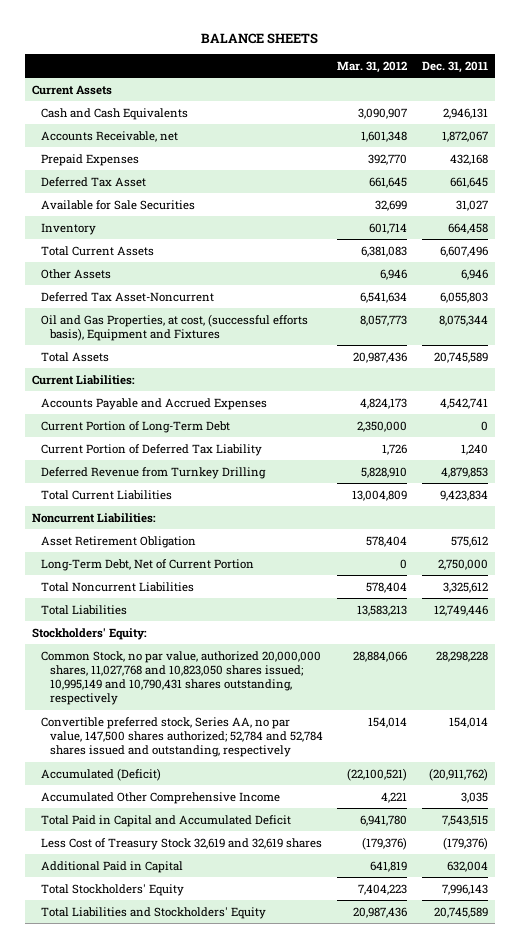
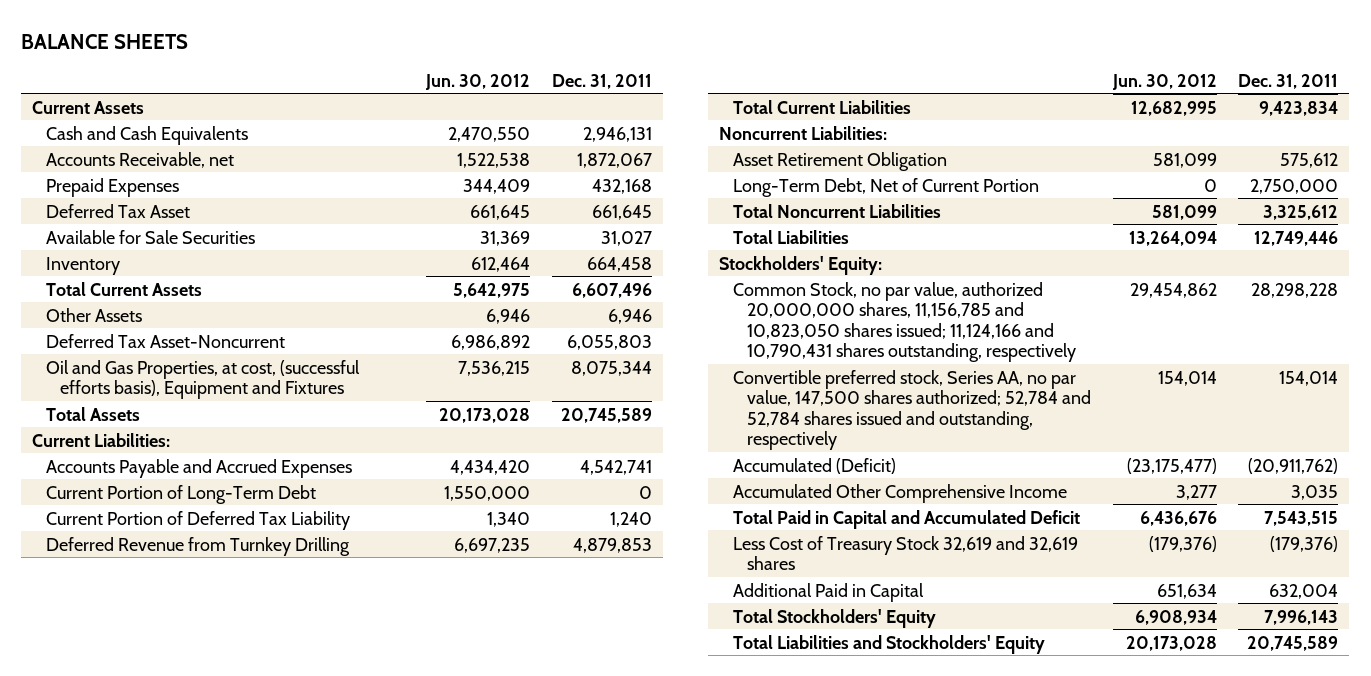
[337,60,408,73] Mar. 31, 2012 -> none
none -> [425,73,531,90] Jun. 30, 2012
[41,650,322,706] Common Stock, no par value, authorized 20,000,000 shares, 11,027,768 and 10,823,050 shares issued; 10,995,149 and 10,790,431 shares outstanding, respectively -> [732,281,1076,363] Common Stock, no par value, authorized 20,000,000 shares, 11,156,785 and 10,823,050 shares issued; 11,124,166 and 10,790,431 shares outstanding, respectively

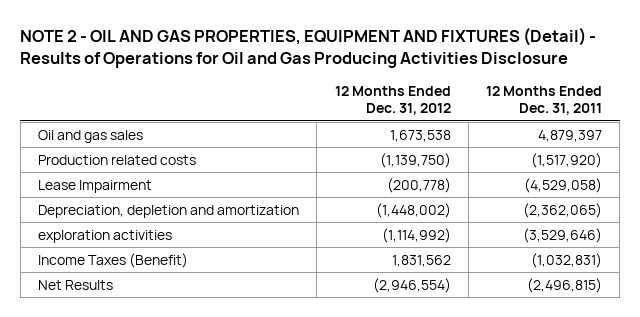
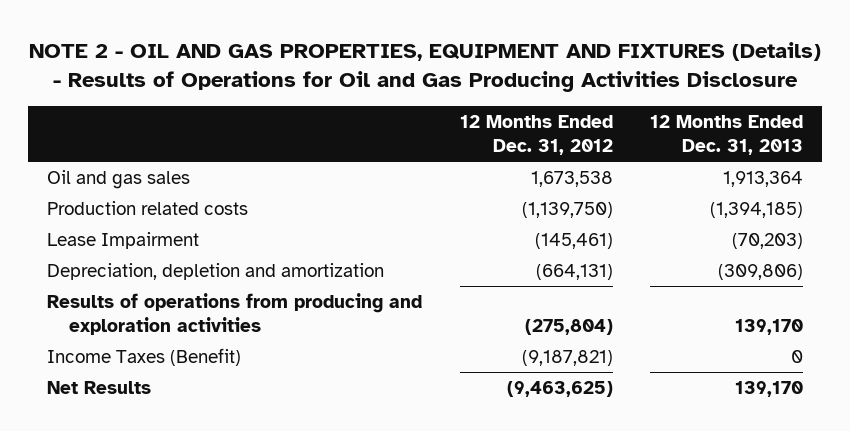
[20,27,597,69] NOTE 2 - OIL AND GAS PROPERTIES, EQUIPMENT AND FIXTURES (Detail) - Results of Operations for Oil and Gas Producing Activities Disclosure -> [29,41,822,92] NOTE 2 - OIL AND GAS PROPERTIES, EQUIPMENT AND FIXTURES (Details) - Results of Operations for Oil and Gas Producing Activities Disclosure
[486,85,603,116] 12 Months Ended Dec. 31, 2011 -> none
none -> [650,114,804,156] 12 Months Ended Dec. 31, 2013
[386,177,451,193] (200,778) -> [534,232,613,249] (145,461)
[375,202,451,218] (1,448,002) -> [535,263,613,280] (664,131)
[38,229,173,243] exploration activities -> [46,292,422,336] Results of operations from producing and exploration activities
[381,227,451,243] (1,114,992) -> [524,319,613,336] (275,804)
[391,254,451,267] 1,831,562 -> [521,349,613,366] (9,187,821)
[372,277,451,293] (2,946,554) -> [506,380,613,397] (9,463,625)

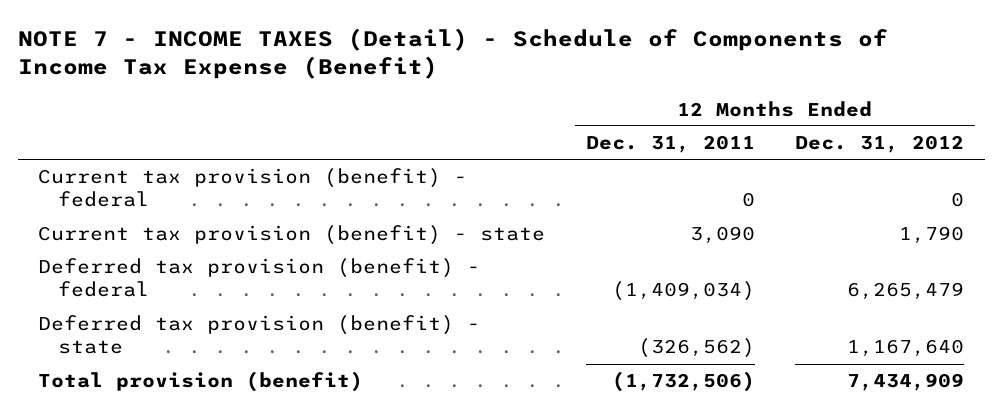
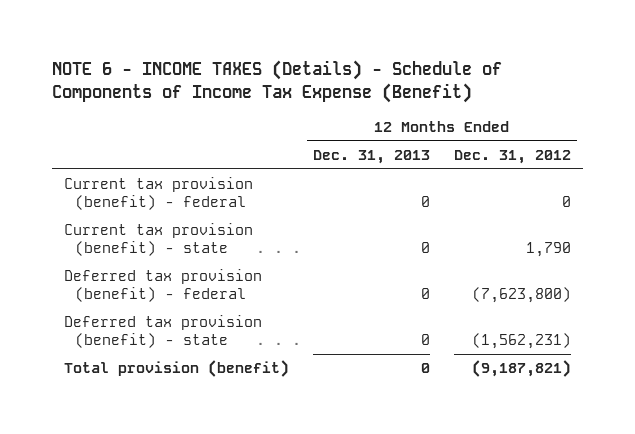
[17,27,888,80] NOTE 7 - INCOME TAXES (Detail) - Schedule of Components of Income Tax Expense (Benefit) -> [51,59,502,103] NOTE 6 - INCOME TAXES (Details) - Schedule of Components of Income Tax Expense (Benefit)
[585,134,755,153] Dec. 31, 2011 -> none
none -> [312,149,430,164] Dec. 31, 2013
[847,282,965,301] 6,265,479 -> [472,286,572,303] (7,623,800)
[847,339,965,358] 1,167,640 -> [472,332,572,349] (1,562,231)
[847,372,965,391] 7,434,909 -> [472,360,572,378] (9,187,821)

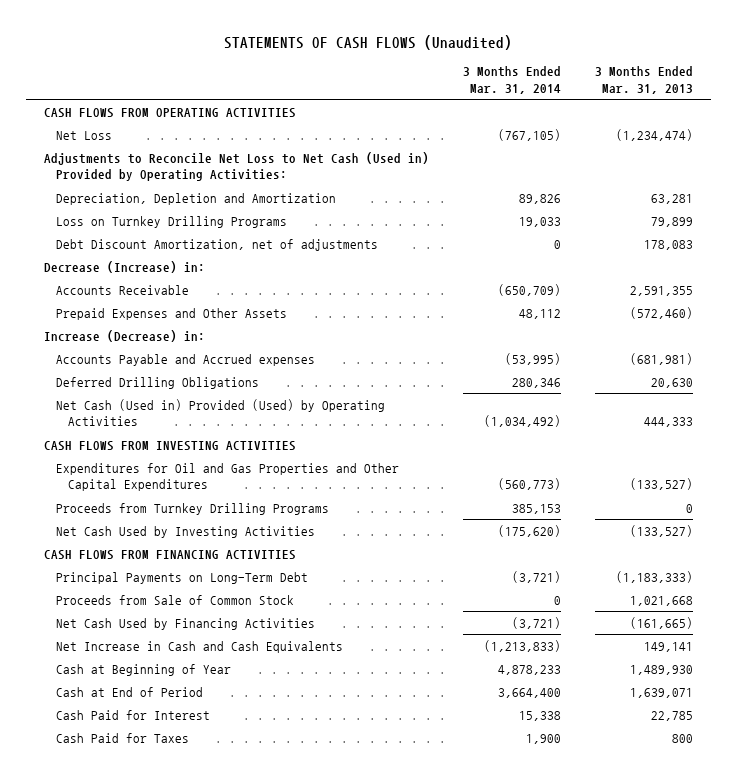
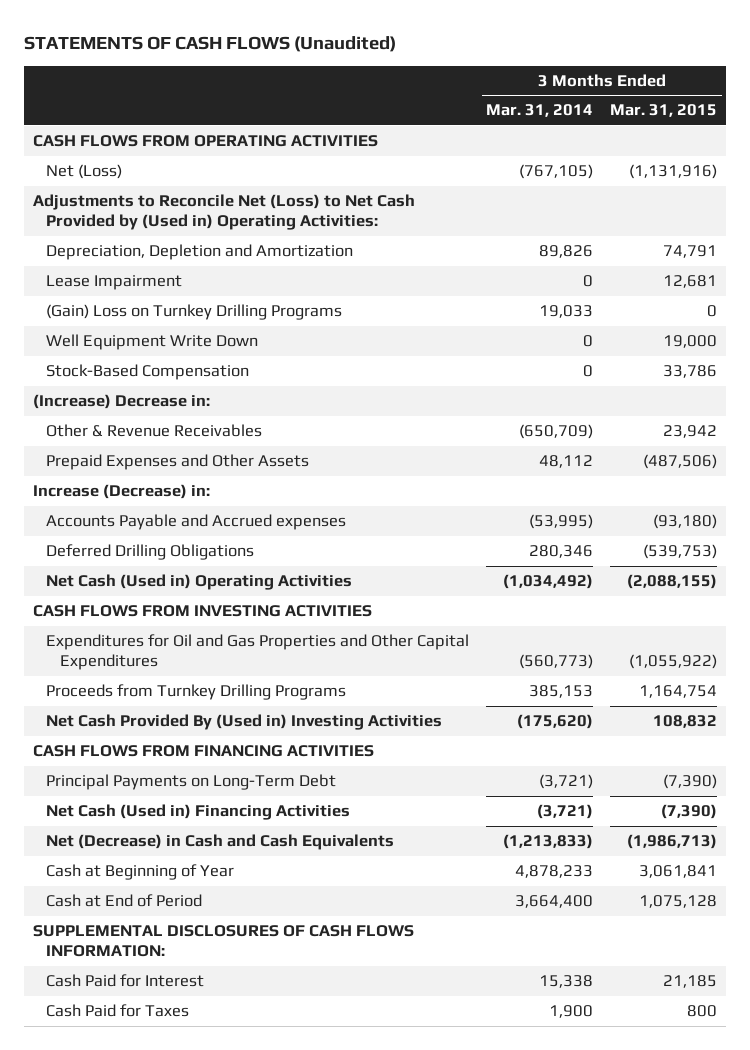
[595,66,694,95] 3 Months Ended Mar. 31, 2013 -> none
none -> [610,104,718,118] Mar. 31, 2015
[55,130,112,140] Net Loss -> [46,164,123,180] Net (Loss)
[43,151,429,182] Adjustments to Reconcile Net Loss to Net Cash (Used in) Provided by Operating Activities: -> [32,194,415,231] Adjustments to Reconcile Net (Loss) to Net Cash Provided by (Used in) Operating Activities:
[55,238,378,251] Debt Discount Amortization, net of adjustments -> none
none -> [46,275,183,291] Lease Impairment
[55,215,287,228] Loss on Turnkey Drilling Programs -> [46,304,343,321] (Gain) Loss on Turnkey Drilling Programs
none -> [46,334,259,351] Well Equipment Write Down
none -> [46,364,250,381] Stock-Based Compensation
[43,260,205,273] Decrease (Increase) in: -> [32,394,210,410] (Increase) Decrease in:
[55,284,189,295] Accounts Receivable -> [46,424,263,438] Other & Revenue Receivables
[55,398,385,427] Net Cash (Used in) Provided (Used) by Operating Activities -> [46,574,353,591] Net Cash (Used in) Operating Activities
[55,525,315,538] Net Cash Used by Investing Activities -> [46,714,443,731] Net Cash Provided By (Used in) Investing Activities
[55,594,294,605] Proceeds from Sale of Common Stock -> none
[55,617,315,630] Net Cash Used by Financing Activities -> [46,804,351,821] Net Cash (Used in) Financing Activities
[55,640,343,653] Net Increase in Cash and Cash Equivalents -> [46,834,395,851] Net (Decrease) in Cash and Cash Equivalents
none -> [32,925,414,958] SUPPLEMENTAL DISCLOSURES OF CASH FLOWS INFORMATION:

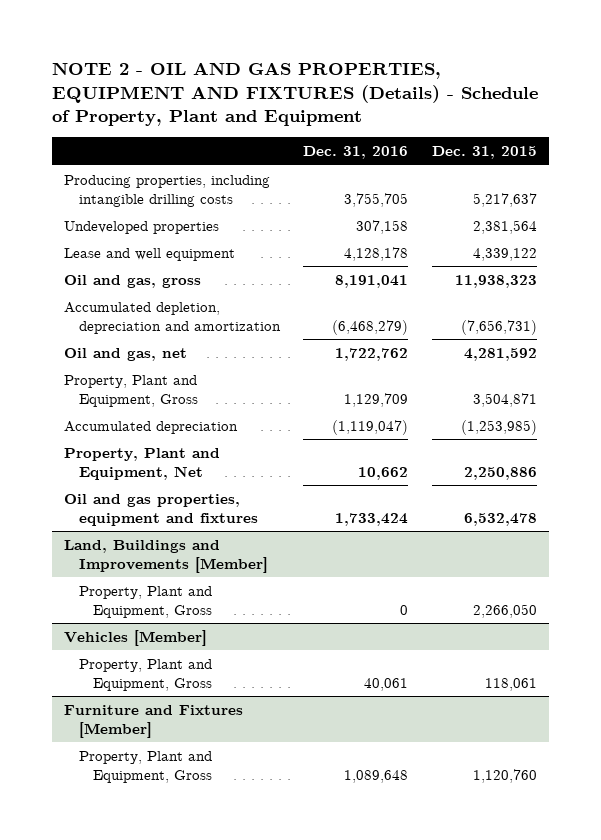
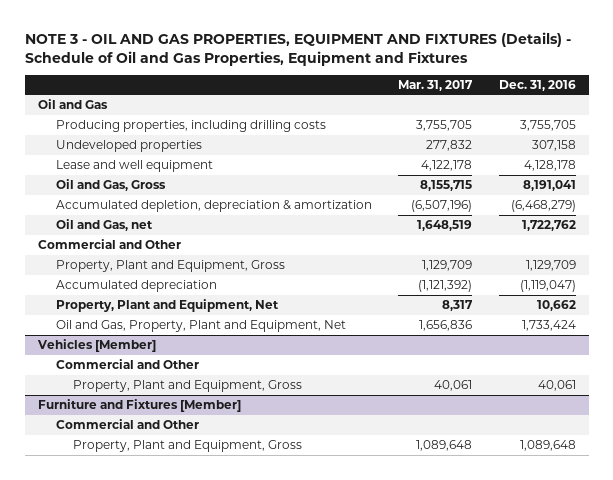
[51,62,538,127] NOTE 2 - OIL AND GAS PROPERTIES, EQUIPMENT AND FIXTURES (Details) - Schedule of Property, Plant and Equipment -> [24,31,571,66] NOTE 3 - OIL AND GAS PROPERTIES, EQUIPMENT AND FIXTURES (Details) - Schedule of Oil and Gas Properties, Equipment and Fixtures
[432,146,538,160] Dec. 31, 2015 -> none
none -> [398,79,474,91] Mar. 31, 2017
none -> [37,99,108,110] Oil and Gas
[63,174,270,207] Producing properties, including intangible drilling costs -> [55,120,326,133] Producing properties, including drilling costs
[63,274,201,288] Oil and gas, gross -> [55,179,166,192] Oil and Gas, Gross
[63,301,281,334] Accumulated depletion, depreciation and amortization -> [55,200,372,213] Accumulated depletion, depreciation & amortization
[63,347,187,361] Oil and gas, net -> [55,219,153,232] Oil and Gas, net
none -> [37,239,181,250] Commercial and Other
[63,539,268,573] Land, Buildings and Improvements [Member] -> none
[78,585,213,618] Property, Plant and Equipment, Gross -> none
[63,493,258,526] Oil and gas properties, equipment and fixtures -> [55,320,346,333] Oil and Gas, Property, Plant and Equipment, Net
none -> [55,359,199,370] Commercial and Other
none -> [55,419,199,430] Commercial and Other

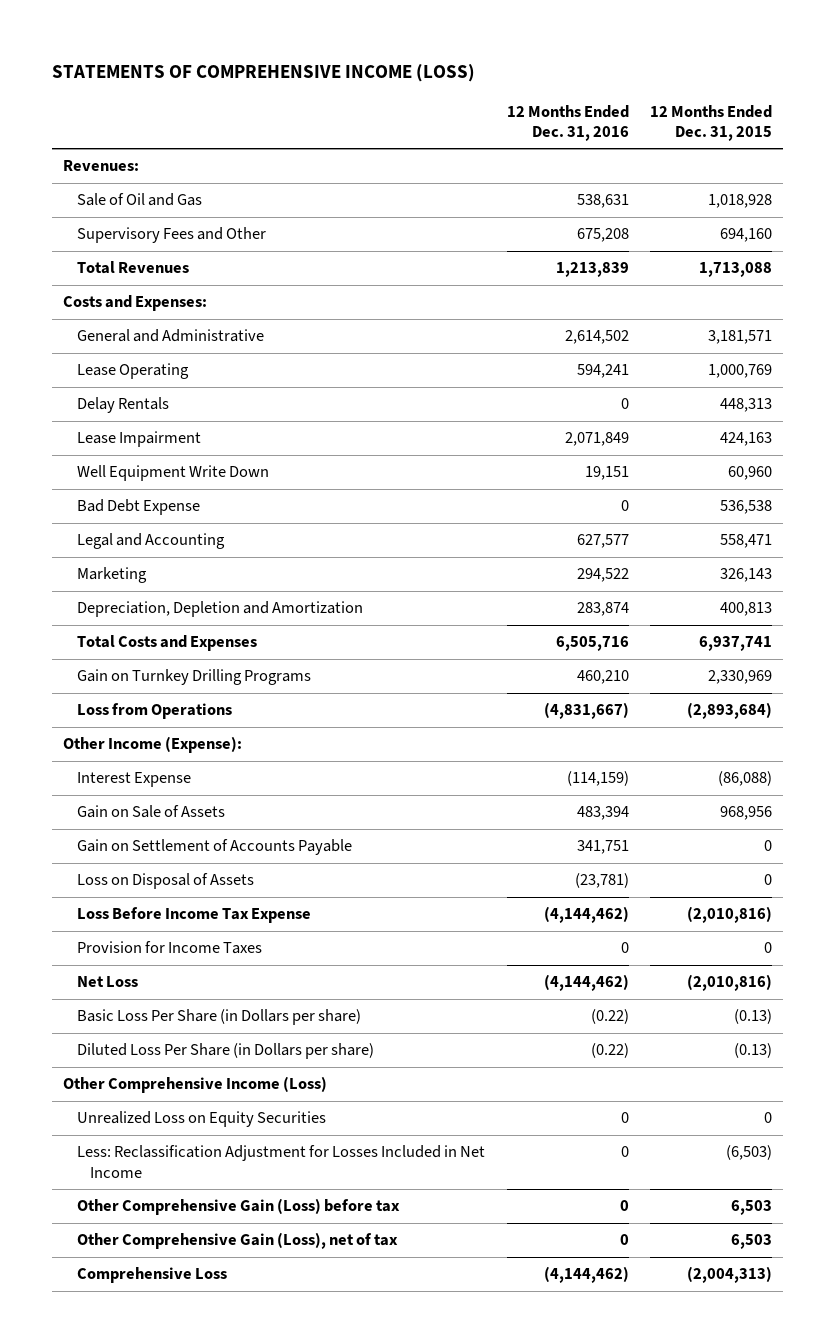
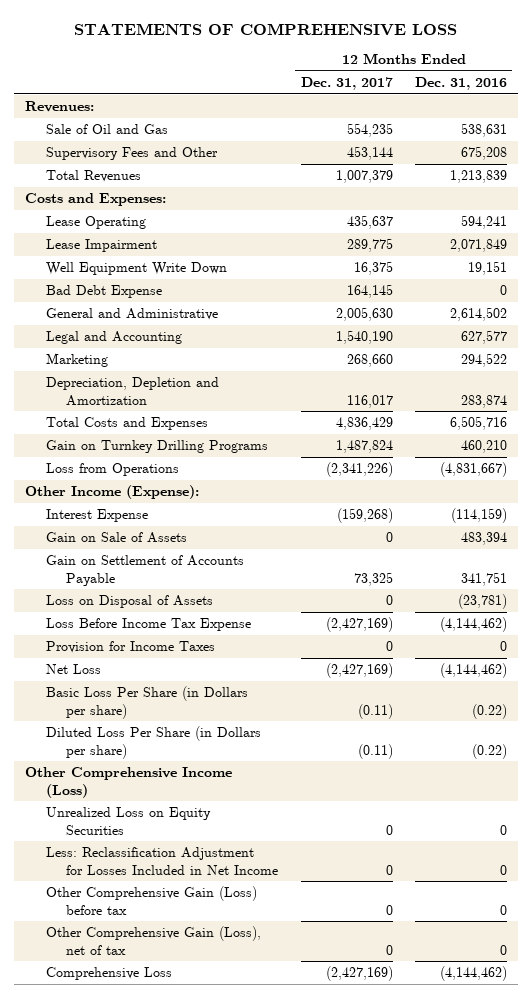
[51,63,475,82] STATEMENTS OF COMPREHENSIVE INCOME (LOSS) -> [73,22,457,36] STATEMENTS OF COMPREHENSIVE LOSS
[650,104,773,141] 12 Months Ended Dec. 31, 2015 -> none
none -> [300,76,393,90] Dec. 31, 2017
[76,397,169,414] Delay Rentals -> none
[76,329,264,343] General and Administrative -> [45,308,218,321] General and Administrative

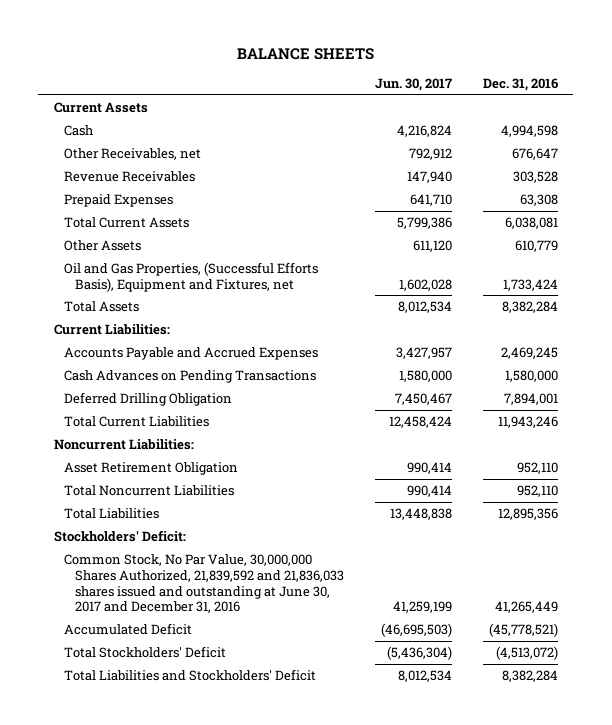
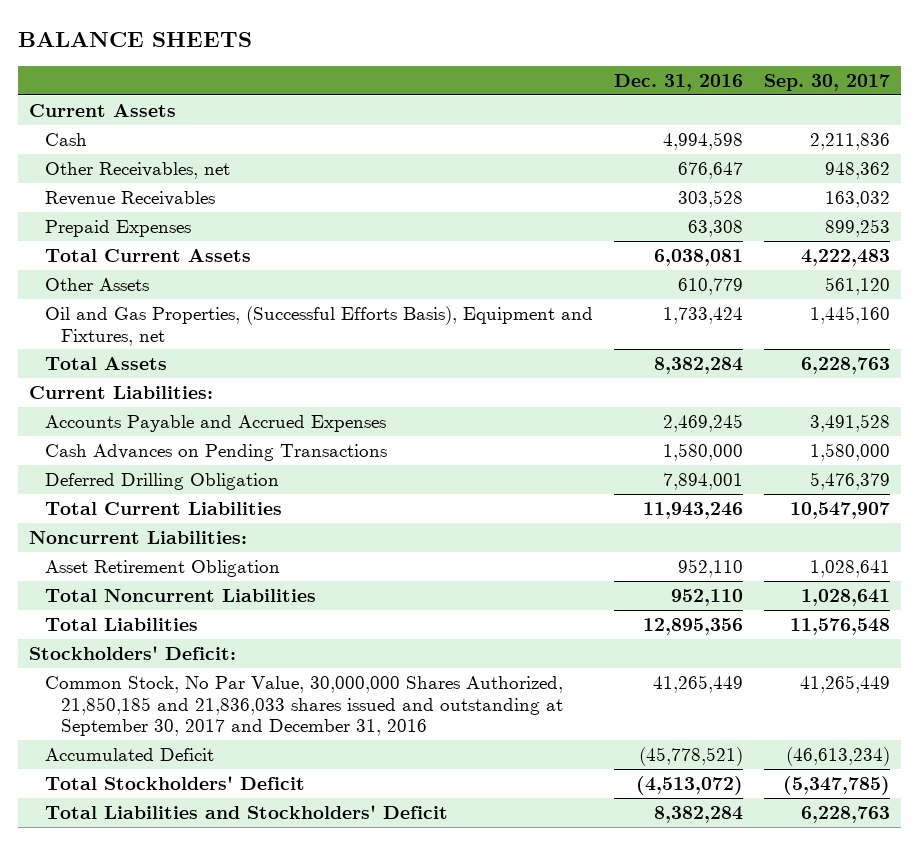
[374,78,452,92] Jun. 30, 2017 -> none
none -> [764,74,891,92] Sep. 30, 2017
[64,554,344,614] Common Stock, No Par Value, 30,000,000 Shares Authorized, 21,839,592 and 21,836,033 shares issued and outstanding at June 30, 2017 and December 31, 2016 -> [45,675,564,737] Common Stock, No Par Value, 30,000,000 Shares Authorized, 21,850,185 and 21,836,033 shares issued and outstanding at September 30, 2017 and December 31, 2016

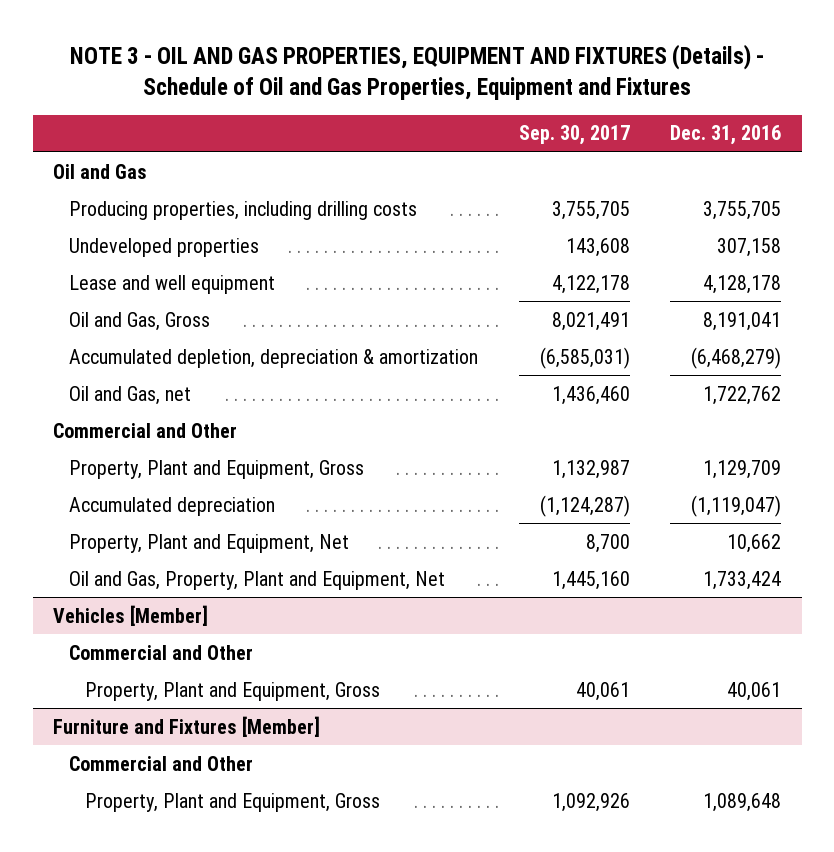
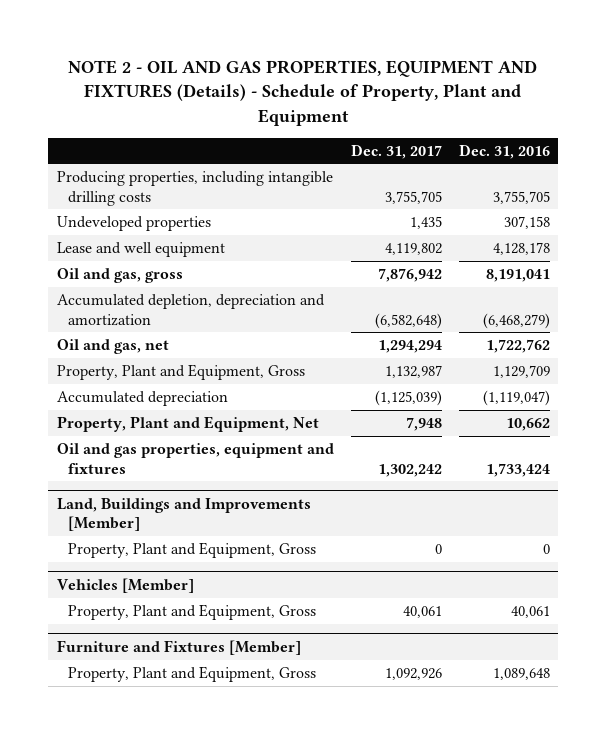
[70,43,765,100] NOTE 3 - OIL AND GAS PROPERTIES, EQUIPMENT AND FIXTURES (Details) - Schedule of Oil and Gas Properties, Equipment and Fixtures -> [68,59,538,126] NOTE 2 - OIL AND GAS PROPERTIES, EQUIPMENT AND FIXTURES (Details) - Schedule of Property, Plant and Equipment
[518,125,630,146] Sep. 30, 2017 -> none
none -> [350,143,442,159] Dec. 31, 2017
[53,163,148,179] Oil and Gas -> none
[69,200,418,220] Producing properties, including drilling costs -> [56,171,333,206] Producing properties, including intangible drilling costs
[53,422,238,438] Commercial and Other -> none
[69,311,211,331] Oil and Gas, Gross -> [56,268,183,284] Oil and gas, gross
[69,348,479,368] Accumulated depletion, depreciation & amortization -> [56,294,325,326] Accumulated depletion, depreciation and amortization
[69,385,192,405] Oil and Gas, net -> [56,339,169,355] Oil and gas, net
[69,570,446,590] Oil and Gas, Property, Plant and Equipment, Net -> [56,443,334,474] Oil and gas properties, equipment and fixtures
none -> [56,497,311,532] Land, Buildings and Improvements [Member]
none -> [67,542,316,559] Property, Plant and Equipment, Gross
[69,644,254,660] Commercial and Other -> none
[69,755,254,771] Commercial and Other -> none

